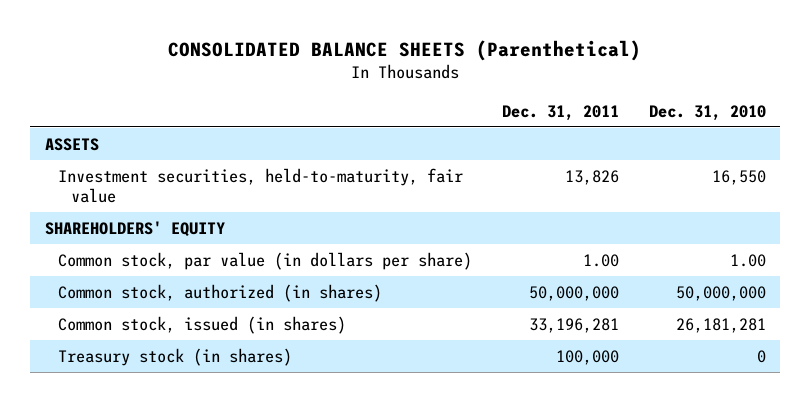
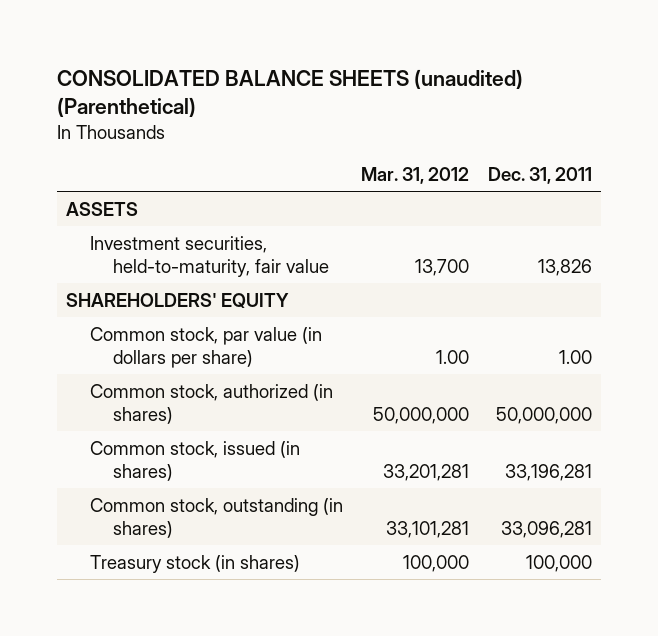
[168,39,642,61] CONSOLIDATED BALANCE SHEETS (Parenthetical) -> [57,68,524,118] CONSOLIDATED BALANCE SHEETS (unaudited) (Parenthetical)
[648,104,766,121] Dec. 31, 2010 -> none
none -> [361,166,470,184] Mar. 31, 2012
none -> [89,497,343,538] Common stock, outstanding (in shares)

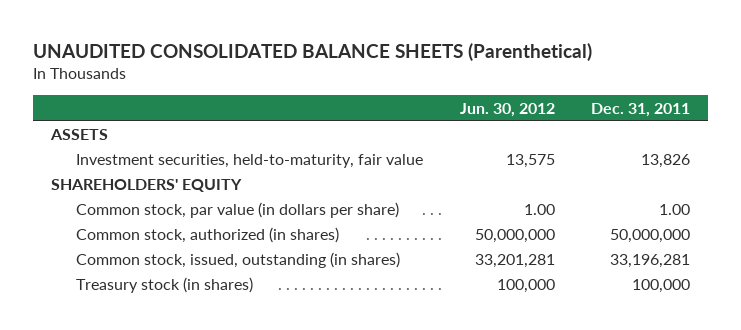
[57,68,524,118] CONSOLIDATED BALANCE SHEETS (unaudited) (Parenthetical) -> [33,42,593,61] UNAUDITED CONSOLIDATED BALANCE SHEETS (Parenthetical)
[361,166,470,184] Mar. 31, 2012 -> none
none -> [459,102,555,117] Jun. 30, 2012
[89,497,343,538] Common stock, outstanding (in shares) -> none
[89,440,300,481] Common stock, issued (in shares) -> [76,252,401,269] Common stock, issued, outstanding (in shares)

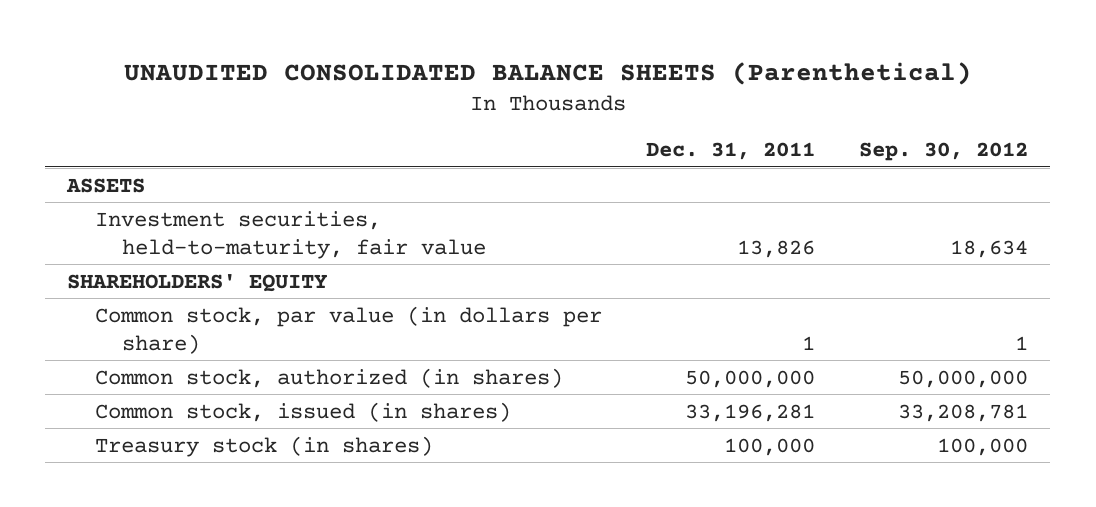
[459,102,555,117] Jun. 30, 2012 -> none
none -> [859,142,1029,162] Sep. 30, 2012
[658,204,690,216] 1.00 -> [802,335,816,350] 1
[76,252,401,269] Common stock, issued, outstanding (in shares) -> [94,401,511,422] Common stock, issued (in shares)

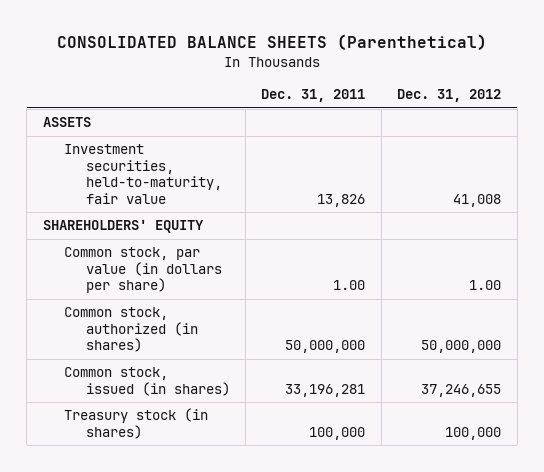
[123,62,972,86] UNAUDITED CONSOLIDATED BALANCE SHEETS (Parenthetical) -> [56,34,487,51] CONSOLIDATED BALANCE SHEETS (Parenthetical)
[859,142,1029,162] Sep. 30, 2012 -> none
none -> [397,89,502,103] Dec. 31, 2012
[802,335,816,350] 1 -> [333,280,366,291] 1.00

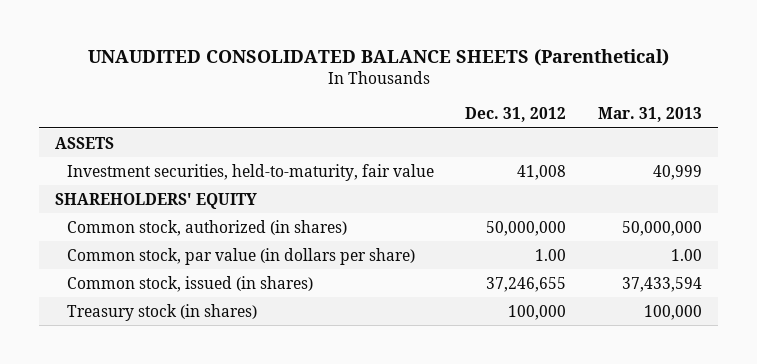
[56,34,487,51] CONSOLIDATED BALANCE SHEETS (Parenthetical) -> [87,49,669,67] UNAUDITED CONSOLIDATED BALANCE SHEETS (Parenthetical)
[261,89,366,103] Dec. 31, 2011 -> none
none -> [598,107,703,123] Mar. 31, 2013
[64,247,222,294] Common stock, par value (in dollars per share) -> [66,247,415,265] Common stock, par value (in dollars per share)

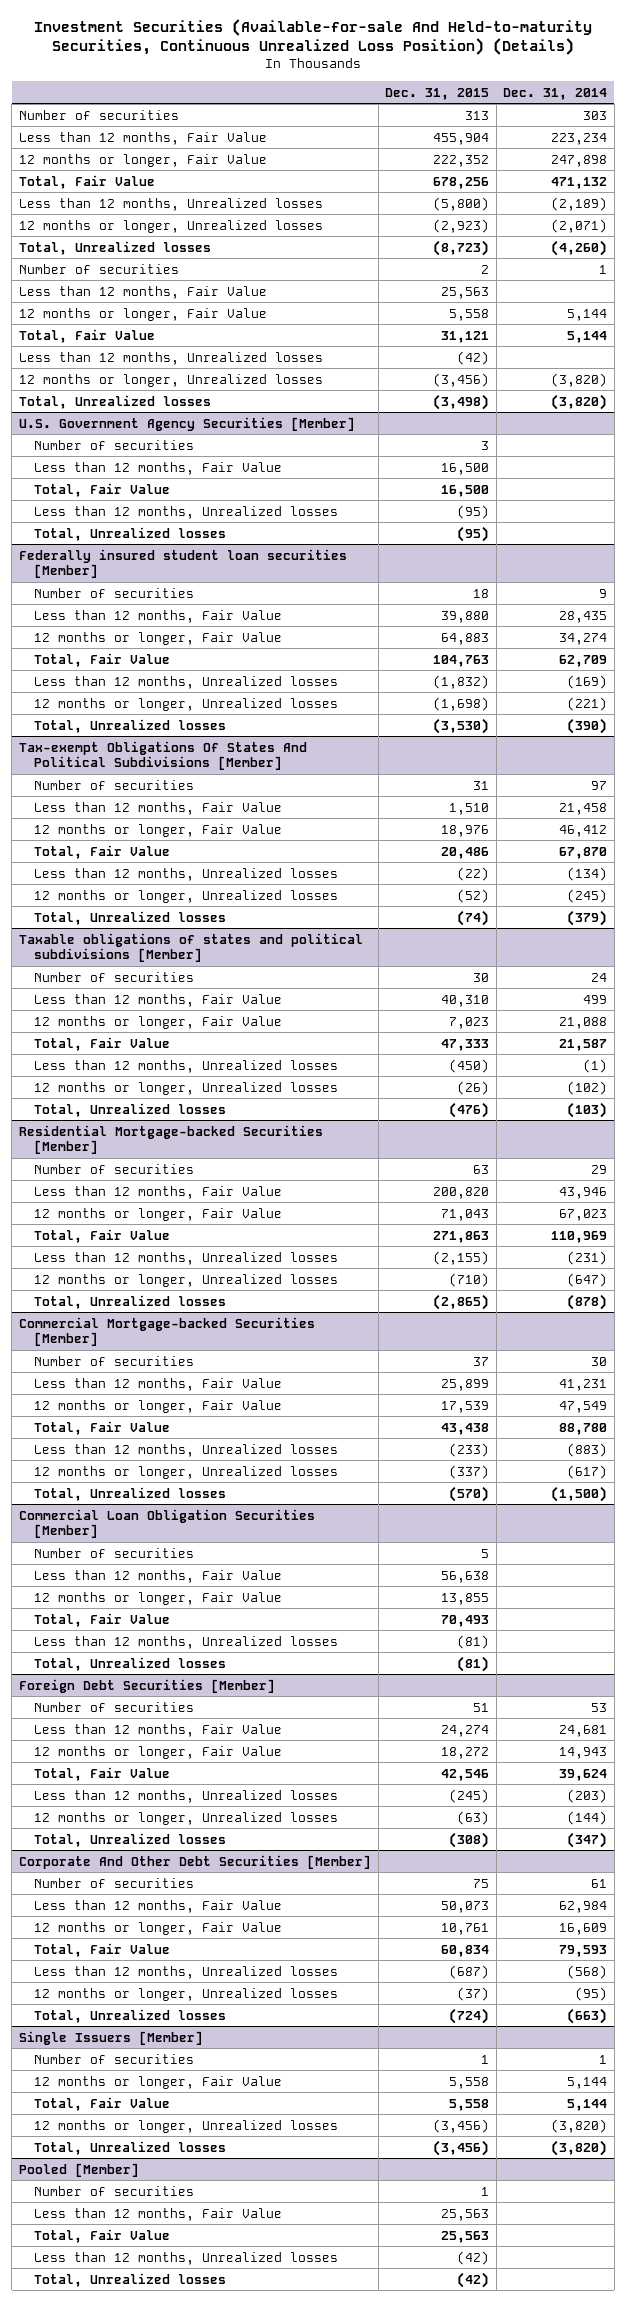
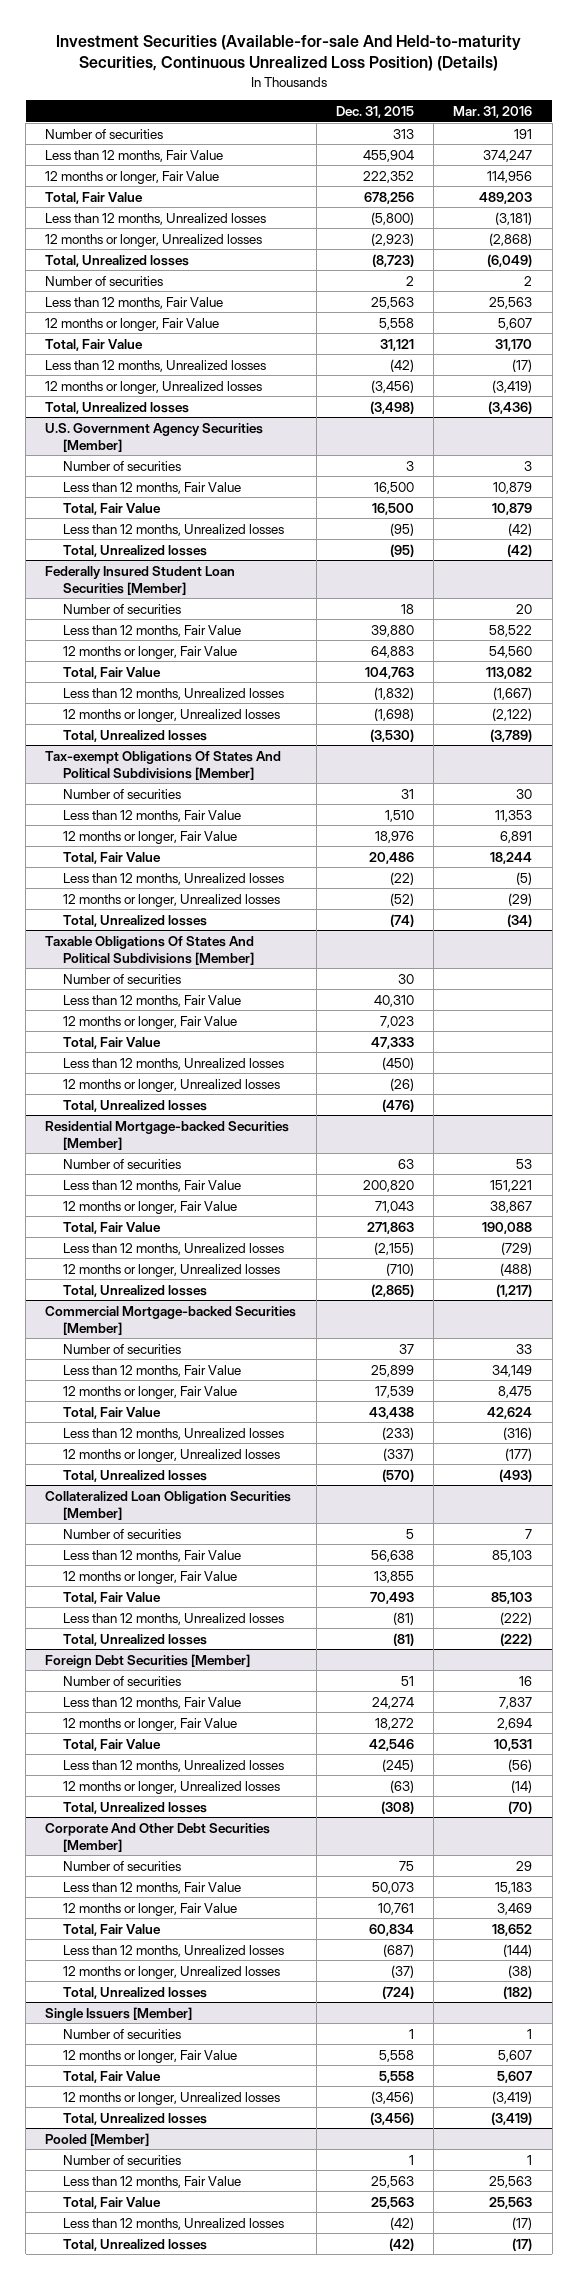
[503,87,608,100] Dec. 31, 2014 -> none
none -> [453,106,533,119] Mar. 31, 2016
[18,548,347,578] Federally insured student loan securities [Member] -> [45,565,236,595] Federally Insured Student Loan Securities [Member]
[18,932,363,962] Taxable obligations of states and political subdivisions [Member] -> [45,935,255,965] Taxable Obligations Of States And Political Subdivisions [Member]
[18,1508,315,1538] Commercial Loan Obligation Securities [Member] -> [45,1490,292,1520] Collateralized Loan Obligation Securities [Member]

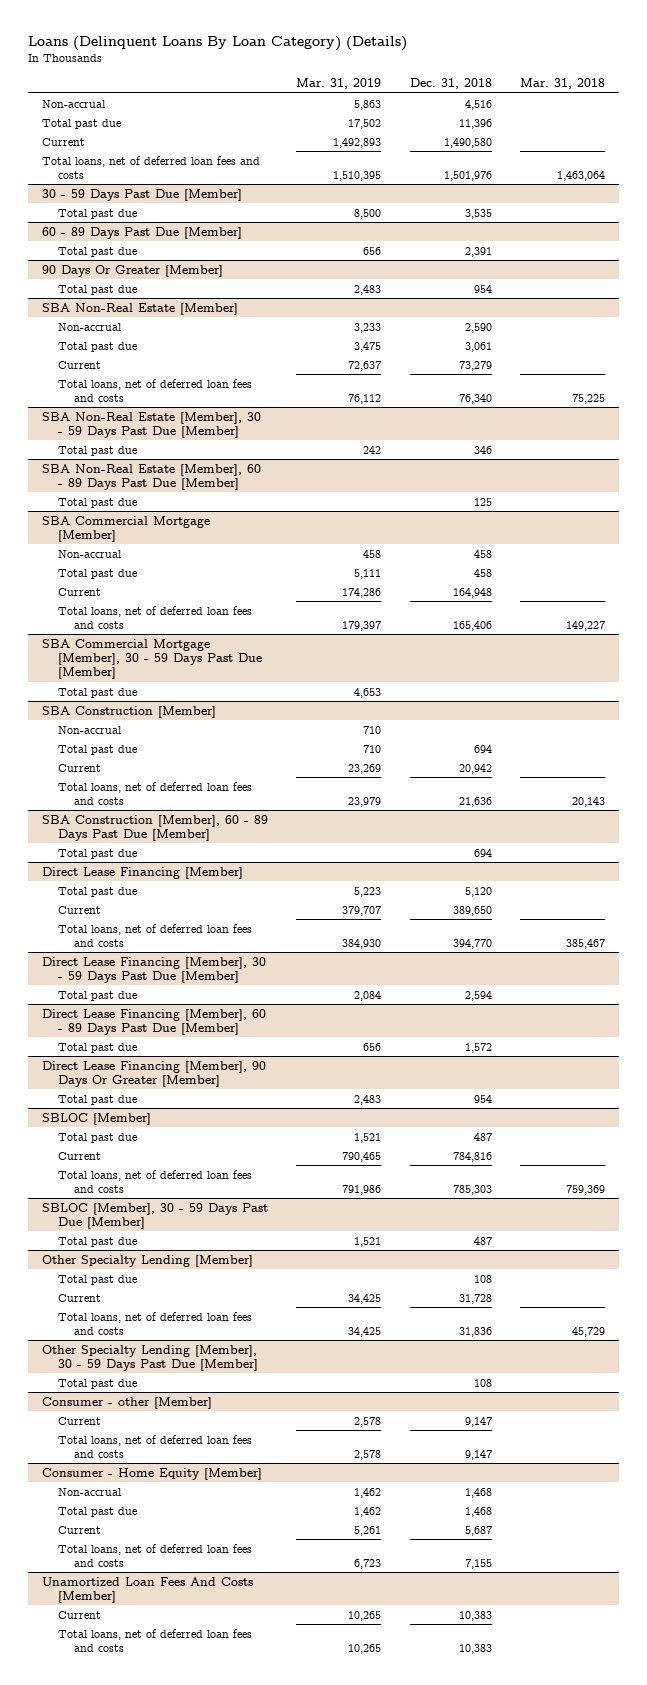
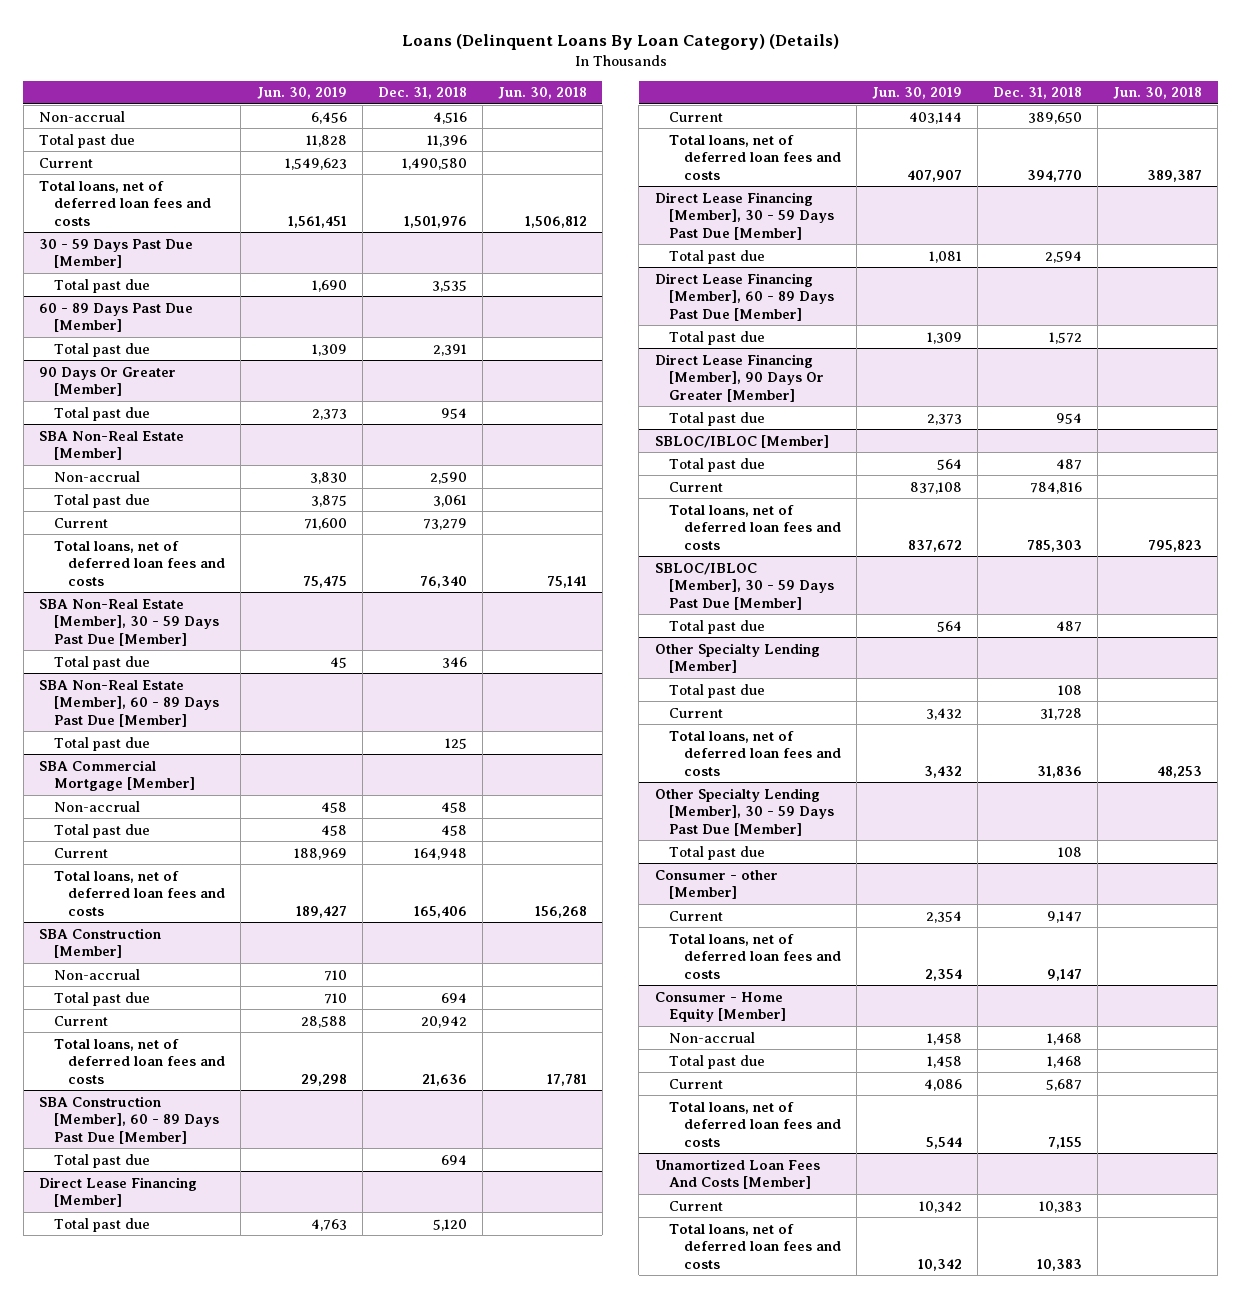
[296,78,382,90] Mar. 31, 2019 -> none
[519,78,605,90] Mar. 31, 2018 -> none
none -> [256,87,347,100] Jun. 30, 2019
none -> [497,87,587,100] Jun. 30, 2018
[42,638,262,679] SBA Commercial Mortgage [Member], 30 - 59 Days Past Due [Member] -> none
[57,687,137,698] Total past due -> none
[42,1112,152,1125] SBLOC [Member] -> [654,434,829,448] SBLOC/IBLOC [Member]
[42,1202,269,1229] SBLOC [Member], 30 - 59 Days Past Due [Member] -> [654,562,835,610] SBLOC/IBLOC [Member], 30 - 59 Days Past Due [Member]

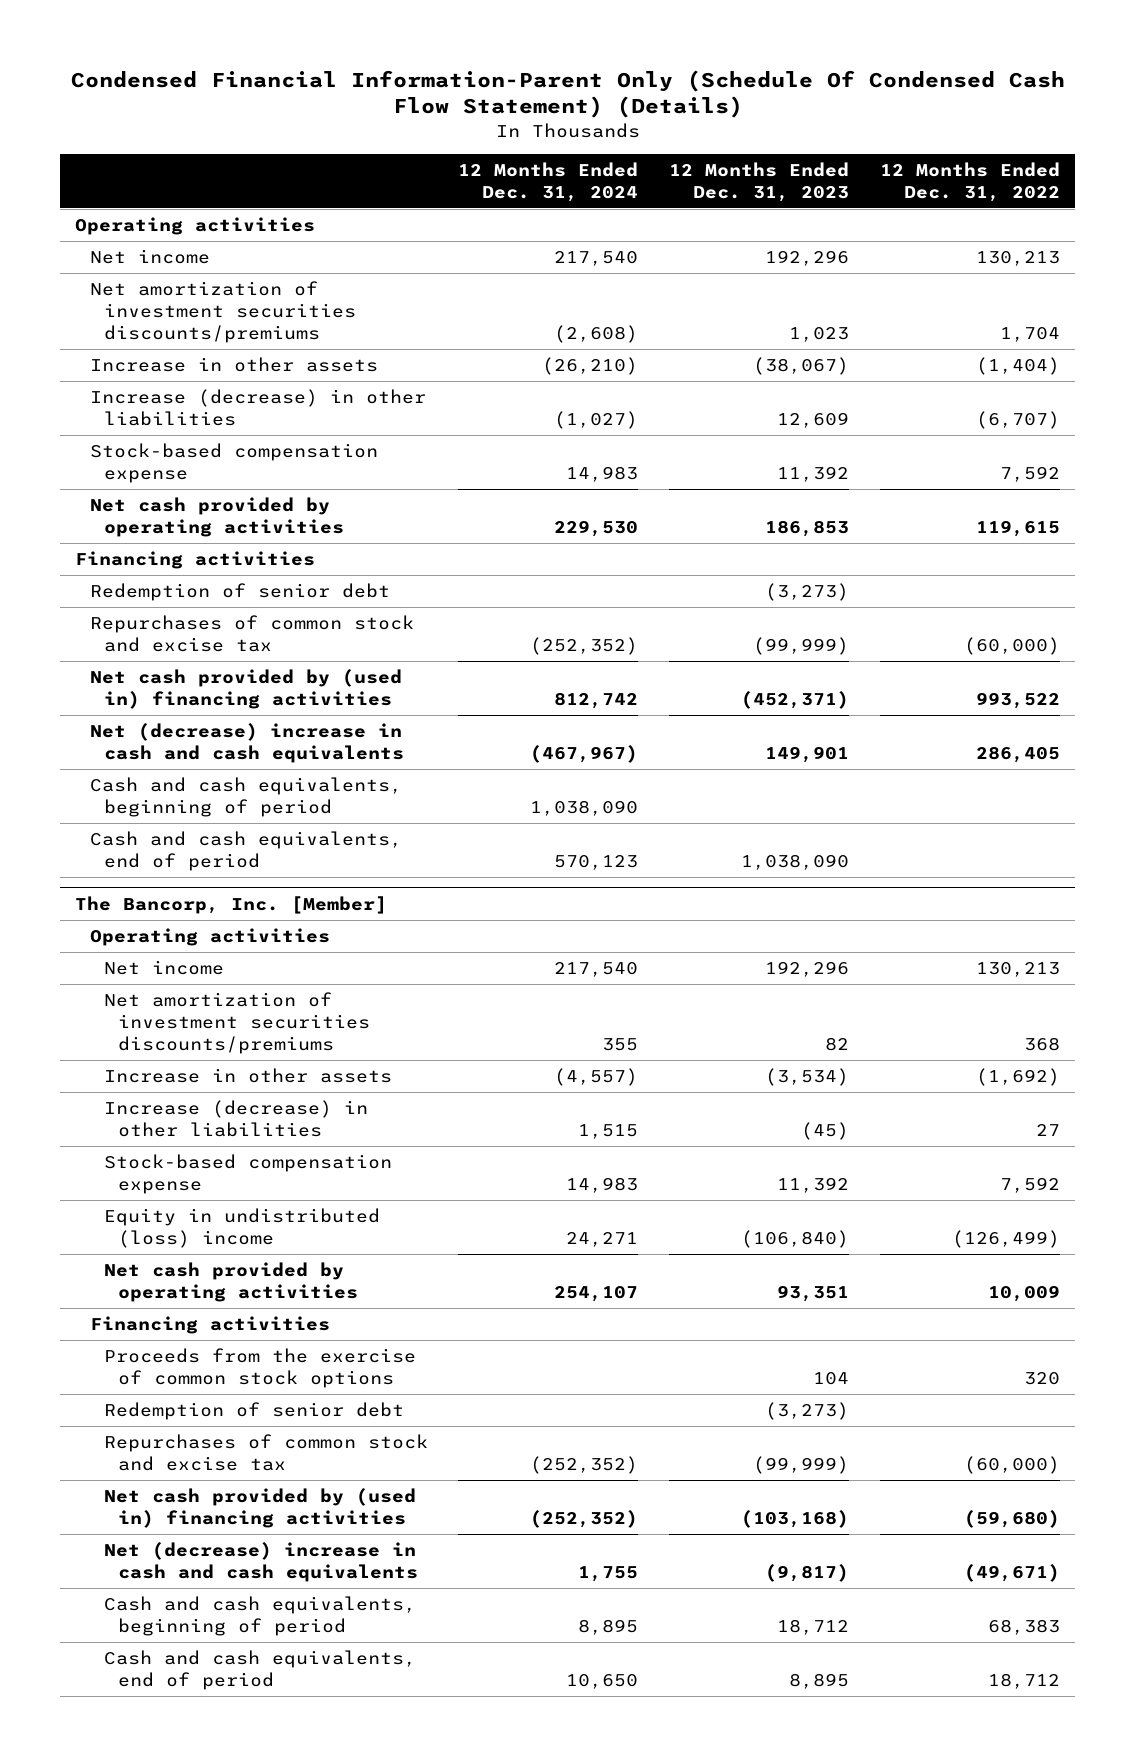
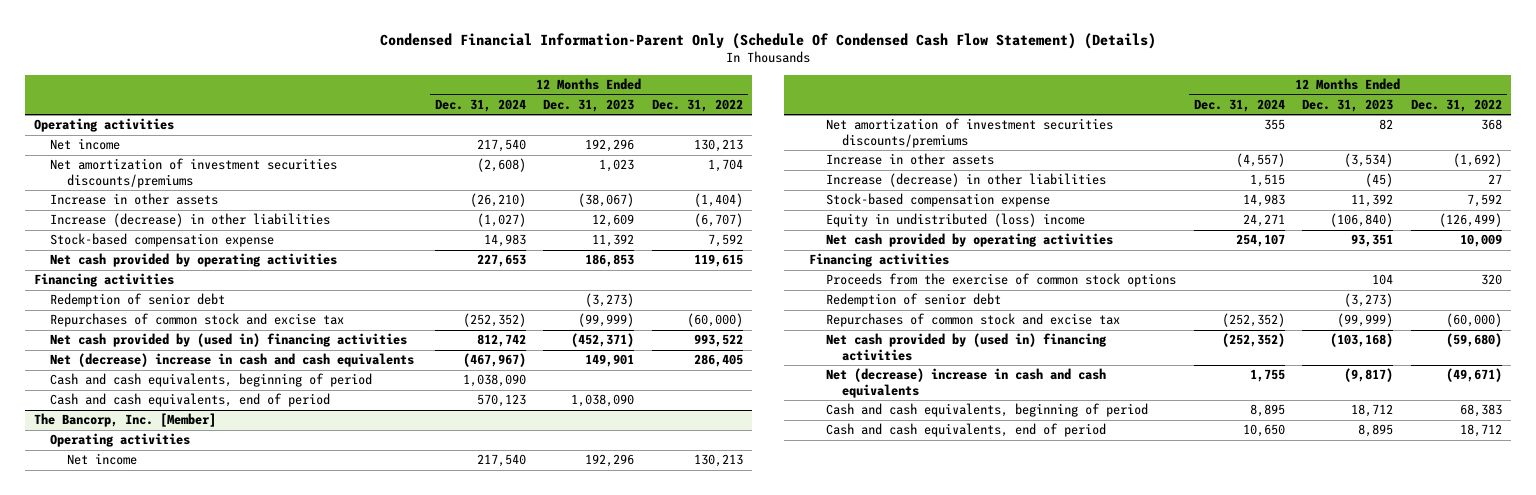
[554,519,639,537] 229,530 -> [476,254,526,268] 227,653

